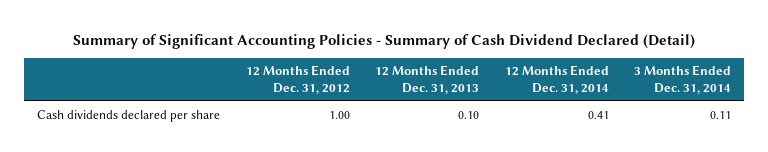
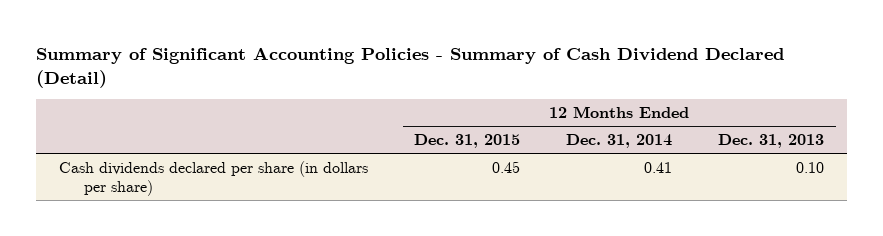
[245,65,350,94] 12 Months Ended Dec. 31, 2012 -> none
[634,65,732,94] 3 Months Ended Dec. 31, 2014 -> none
none -> [414,134,521,149] Dec. 31, 2015
[37,110,221,123] Cash dividends declared per share -> [58,160,368,197] Cash dividends declared per share (in dollars per share)

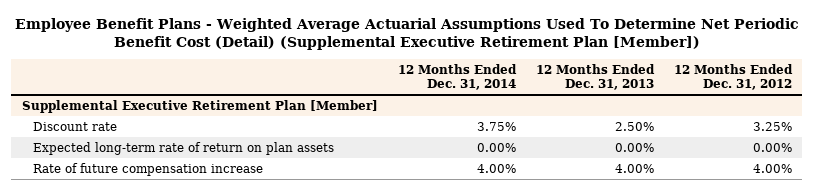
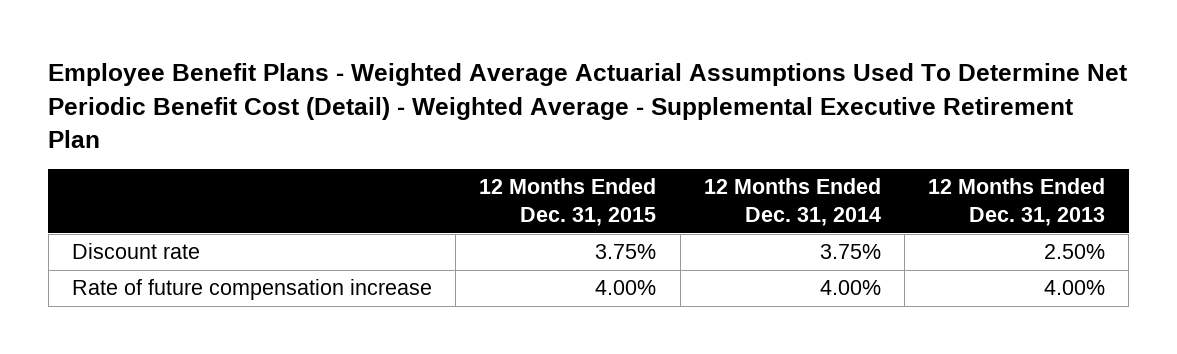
[14,18,799,51] Employee Benefit Plans - Weighted Average Actuarial Assumptions Used To Determine Net Periodic Benefit Cost (Detail) (Supplemental Executive Retirement Plan [Member]) -> [48,63,1128,148] Employee Benefit Plans - Weighted Average Actuarial Assumptions Used To Determine Net Periodic Benefit Cost (Detail) - Weighted Average - Supplemental Executive Retirement Plan
[674,63,794,90] 12 Months Ended Dec. 31, 2012 -> none
none -> [479,178,657,226] 12 Months Ended Dec. 31, 2015
[21,99,378,113] Supplemental Executive Retirement Plan [Member] -> none
[32,141,334,155] Expected long-term rate of return on plan assets -> none

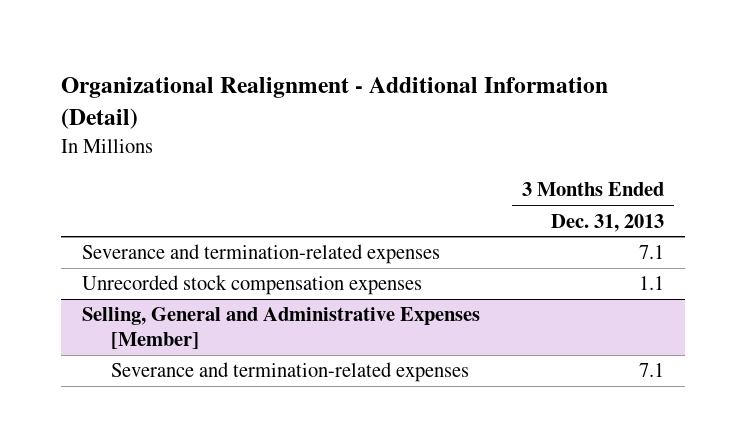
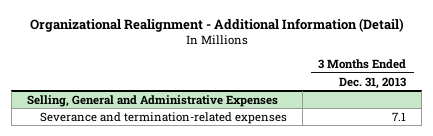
[82,244,441,265] Severance and termination-related expenses -> none
[82,275,423,296] Unrecorded stock compensation expenses -> none
[82,307,481,350] Selling, General and Administrative Expenses [Member] -> [26,94,278,107] Selling, General and Administrative Expenses

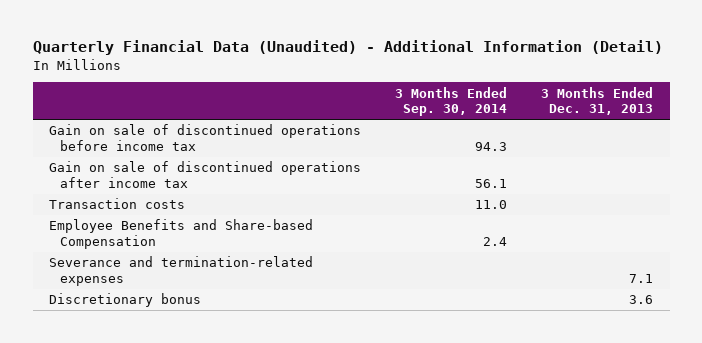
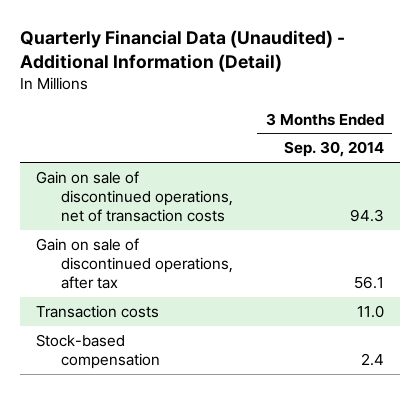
[540,86,653,116] 3 Months Ended Dec. 31, 2013 -> none
[49,124,362,151] Gain on sale of discontinued operations before income tax -> [35,170,233,223] Gain on sale of discontinued operations, net of transaction costs
[49,161,362,188] Gain on sale of discontinued operations after income tax -> [35,237,233,290] Gain on sale of discontinued operations, after tax
[49,256,314,286] Severance and termination-related expenses -> none
[49,293,202,308] Discretionary bonus -> none
[49,219,314,249] Employee Benefits and Share-based Compensation -> [35,333,160,370] Stock-based compensation

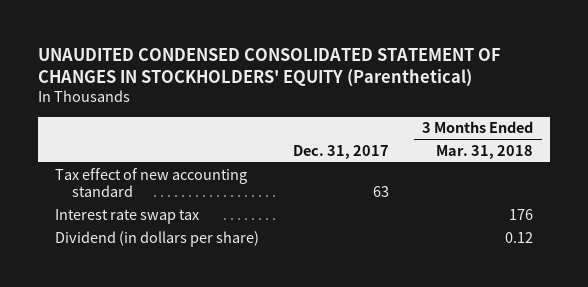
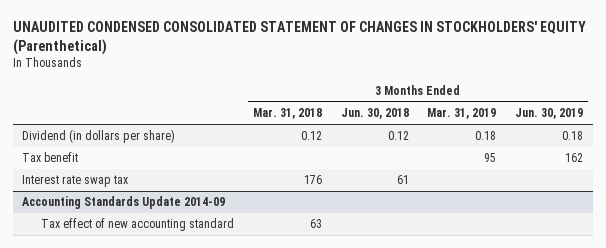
[292,144,389,159] Dec. 31, 2017 -> none
none -> [340,108,409,120] Jun. 30, 2018
none -> [427,108,497,120] Mar. 31, 2019
none -> [515,108,584,120] Jun. 30, 2019
[55,167,248,197] Tax effect of new accounting standard -> none
none -> [22,152,79,163] Tax benefit
[55,208,200,224] Interest rate swap tax -> [22,175,129,188] Interest rate swap tax
none -> [22,196,226,210] Accounting Standards Update 2014-09
none -> [40,218,234,232] Tax effect of new accounting standard

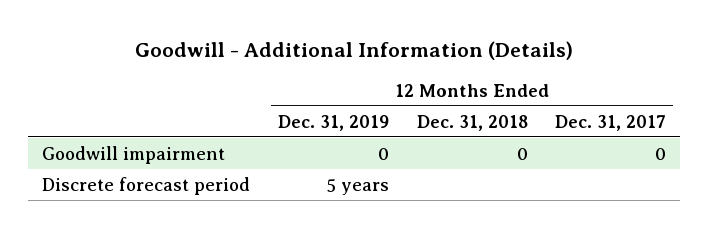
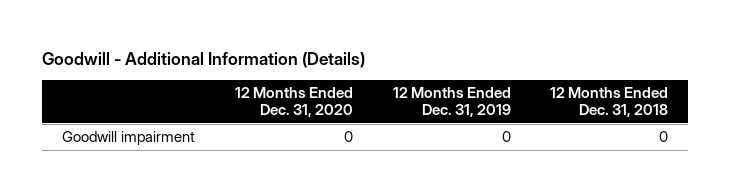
[555,114,667,131] Dec. 31, 2017 -> none
none -> [234,86,353,118] 12 Months Ended Dec. 31, 2020
[42,176,251,195] Discrete forecast period -> none

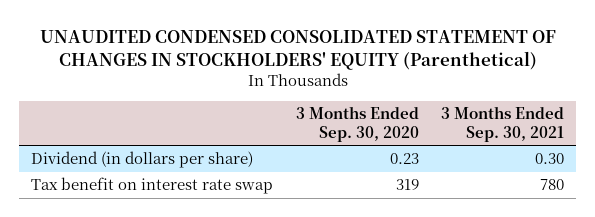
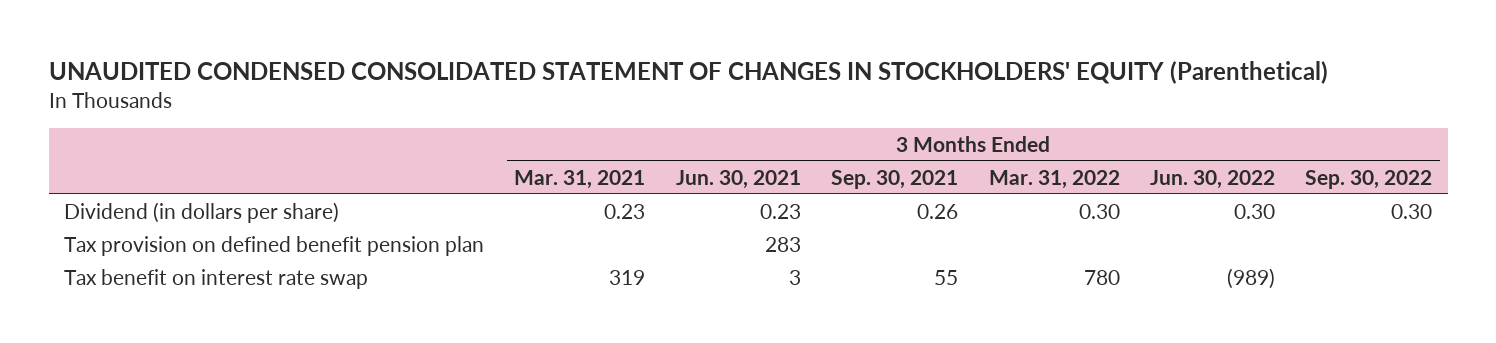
[295,106,419,142] 3 Months Ended Sep. 30, 2020 -> none
none -> [514,169,646,189] Mar. 31, 2021
none -> [675,169,801,189] Jun. 30, 2021
none -> [988,169,1120,189] Mar. 31, 2022
none -> [1149,169,1275,189] Jun. 30, 2022
none -> [1305,169,1433,189] Sep. 30, 2022
[535,153,565,165] 0.30 -> [917,203,959,219] 0.26
none -> [63,235,484,256] Tax provision on defined benefit pension plan
[540,179,565,191] 780 -> [934,269,959,285] 55

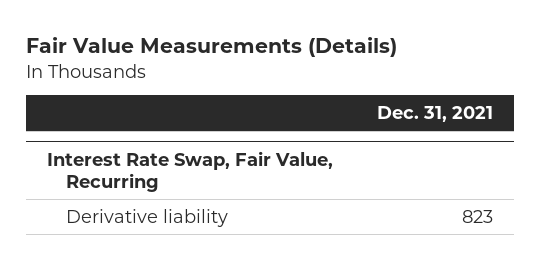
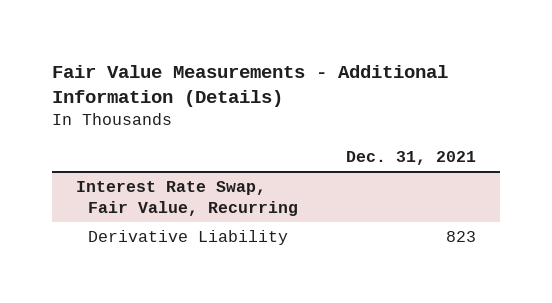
[25,37,397,58] Fair Value Measurements (Details) -> [52,64,449,108] Fair Value Measurements - Additional Information (Details)
[66,208,229,227] Derivative liability -> [88,230,289,246] Derivative Liability

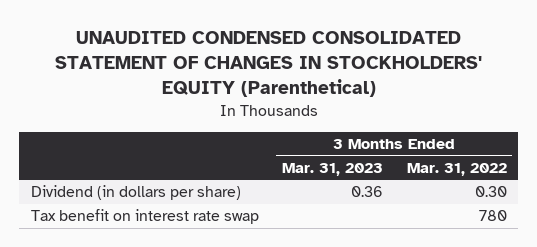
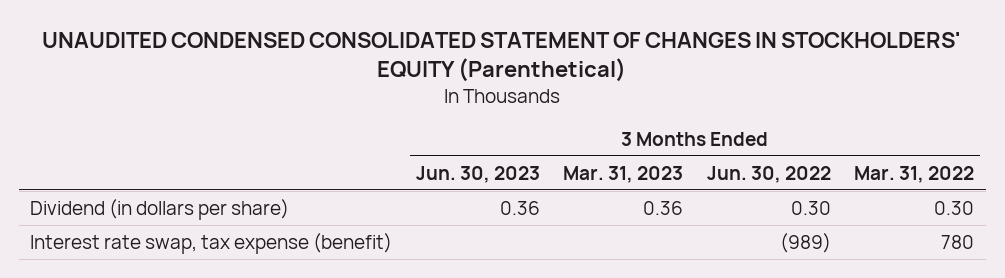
none -> [415,165,540,183] Jun. 30, 2023
none -> [706,165,831,183] Jun. 30, 2022
[30,209,259,225] Tax benefit on interest rate swap -> [30,232,393,254] Interest rate swap, tax expense (benefit)

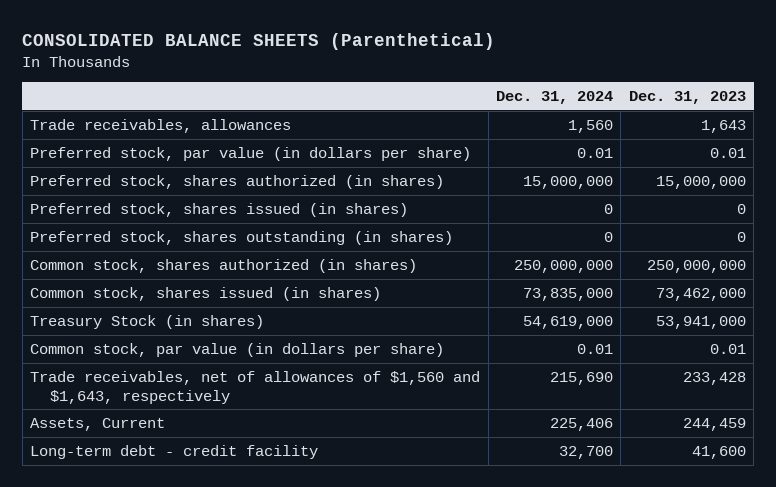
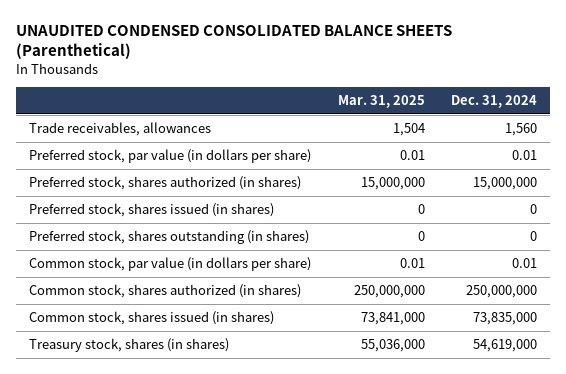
[22,33,496,51] CONSOLIDATED BALANCE SHEETS (Parenthetical) -> [16,25,453,60] UNAUDITED CONDENSED CONSOLIDATED BALANCE SHEETS (Parenthetical)
[628,90,746,104] Dec. 31, 2023 -> none
none -> [337,95,425,109] Mar. 31, 2025
[30,342,445,357] Common stock, par value (in dollars per share) -> [29,257,312,272] Common stock, par value (in dollars per share)
[30,370,481,404] Trade receivables, net of allowances of $1,560 and $1,643, respectively -> none
[30,417,166,431] Assets, Current -> none
[30,444,319,459] Long-term debt - credit facility -> none
[30,314,265,329] Treasury Stock (in shares) -> [29,338,230,353] Treasury stock, shares (in shares)

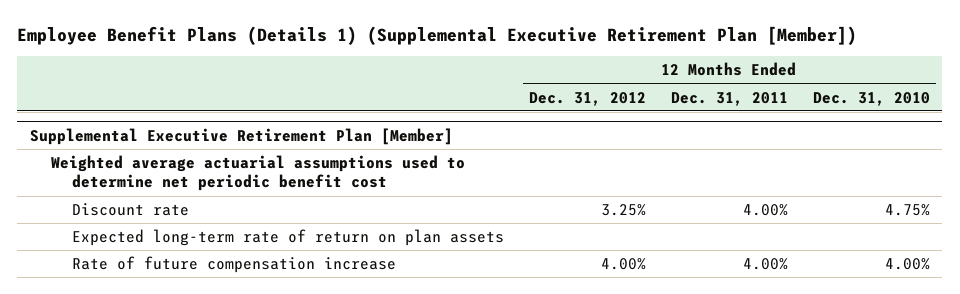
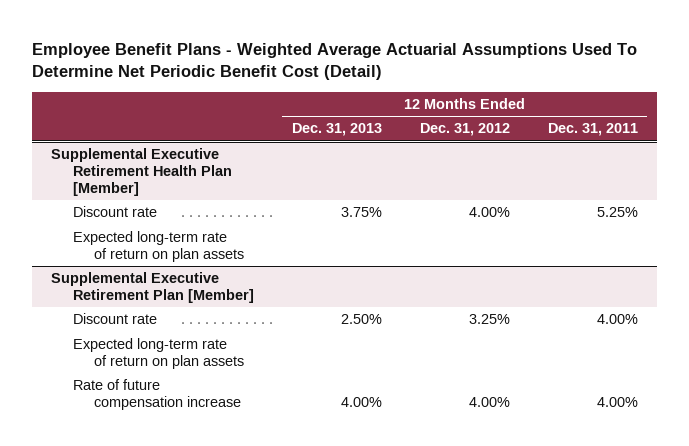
[17,26,858,46] Employee Benefit Plans (Details 1) (Supplemental Executive Retirement Plan [Member]) -> [32,42,638,81] Employee Benefit Plans - Weighted Average Actuarial Assumptions Used To Determine Net Periodic Benefit Cost (Detail)
[812,91,930,106] Dec. 31, 2010 -> none
none -> [291,123,382,137] Dec. 31, 2013
none -> [51,148,232,196] Supplemental Executive Retirement Health Plan [Member]
none -> [72,206,157,218] Discount rate
none -> [72,231,245,262] Expected long-term rate of return on plan assets
[51,154,466,192] Weighted average actuarial assumptions used to determine net periodic benefit cost -> none

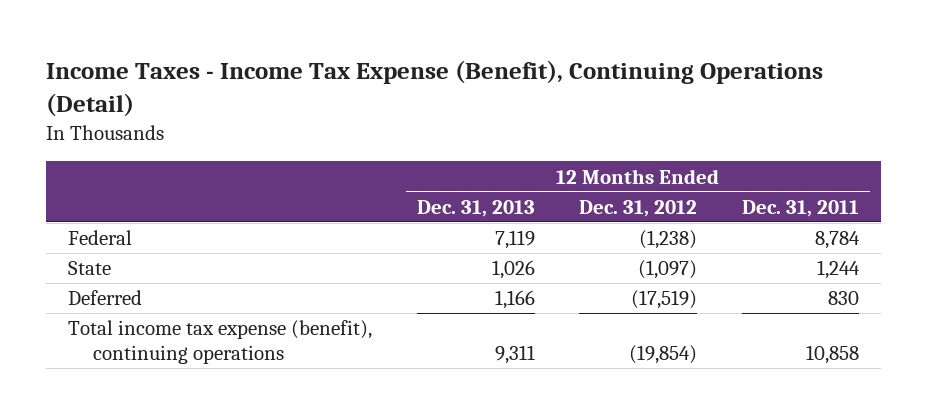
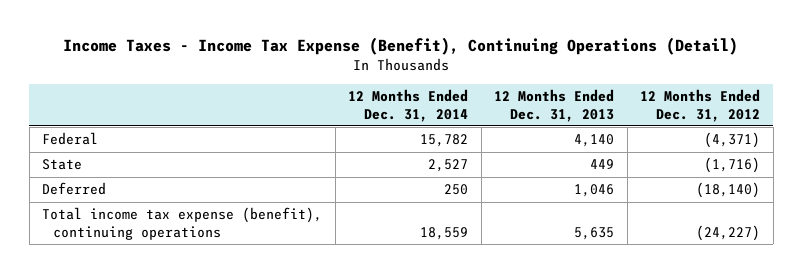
[741,200,859,218] Dec. 31, 2011 -> none
none -> [348,89,469,122] 12 Months Ended Dec. 31, 2014
[494,230,535,250] 7,119 -> [574,134,615,148] 4,140
[639,230,698,250] (1,238) -> [704,132,761,149] (4,371)
[491,260,535,280] 1,026 -> [590,159,615,170] 449
[638,260,698,280] (1,097) -> [704,157,761,174] (1,716)
[494,290,535,310] 1,166 -> [574,184,615,198] 1,046
[631,290,698,310] (17,519) -> [696,182,761,199] (18,140)
[494,345,535,365] 9,311 -> [574,226,615,240] 5,635
[629,345,698,365] (19,854) -> [696,224,761,241] (24,227)

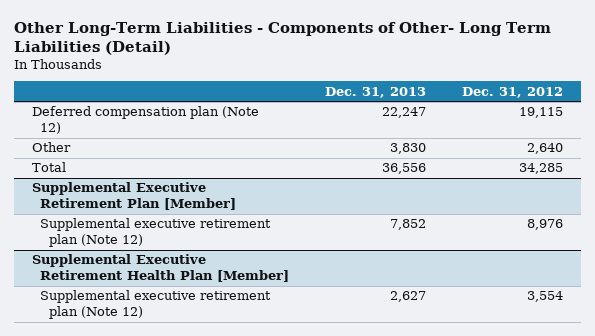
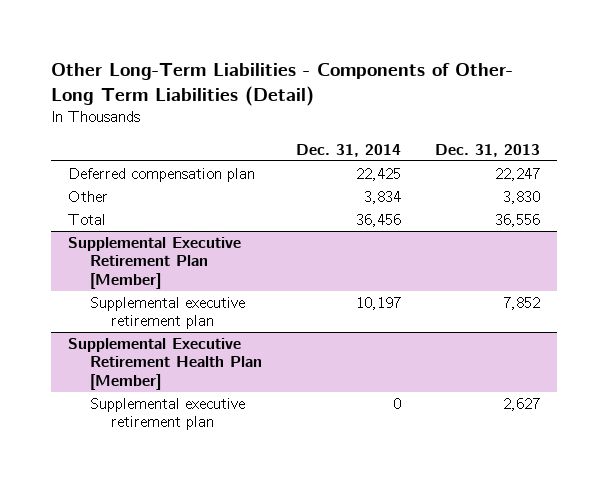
[462,86,564,98] Dec. 31, 2012 -> none
none -> [295,144,401,158] Dec. 31, 2014
[31,106,259,135] Deferred compensation plan (Note 12) -> [68,167,256,182] Deferred compensation plan
[40,218,272,248] Supplemental executive retirement plan (Note 12) -> [89,296,245,330] Supplemental executive retirement plan
[40,290,272,320] Supplemental executive retirement plan (Note 12) -> [89,397,245,431] Supplemental executive retirement plan

